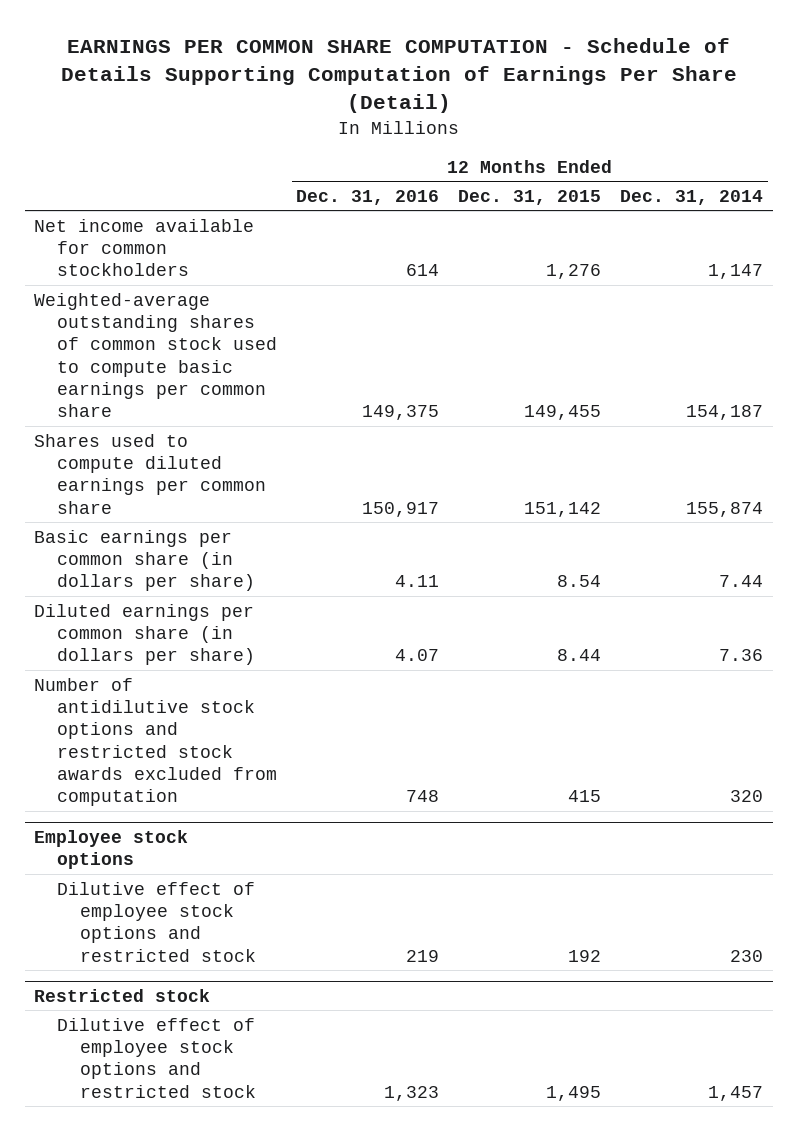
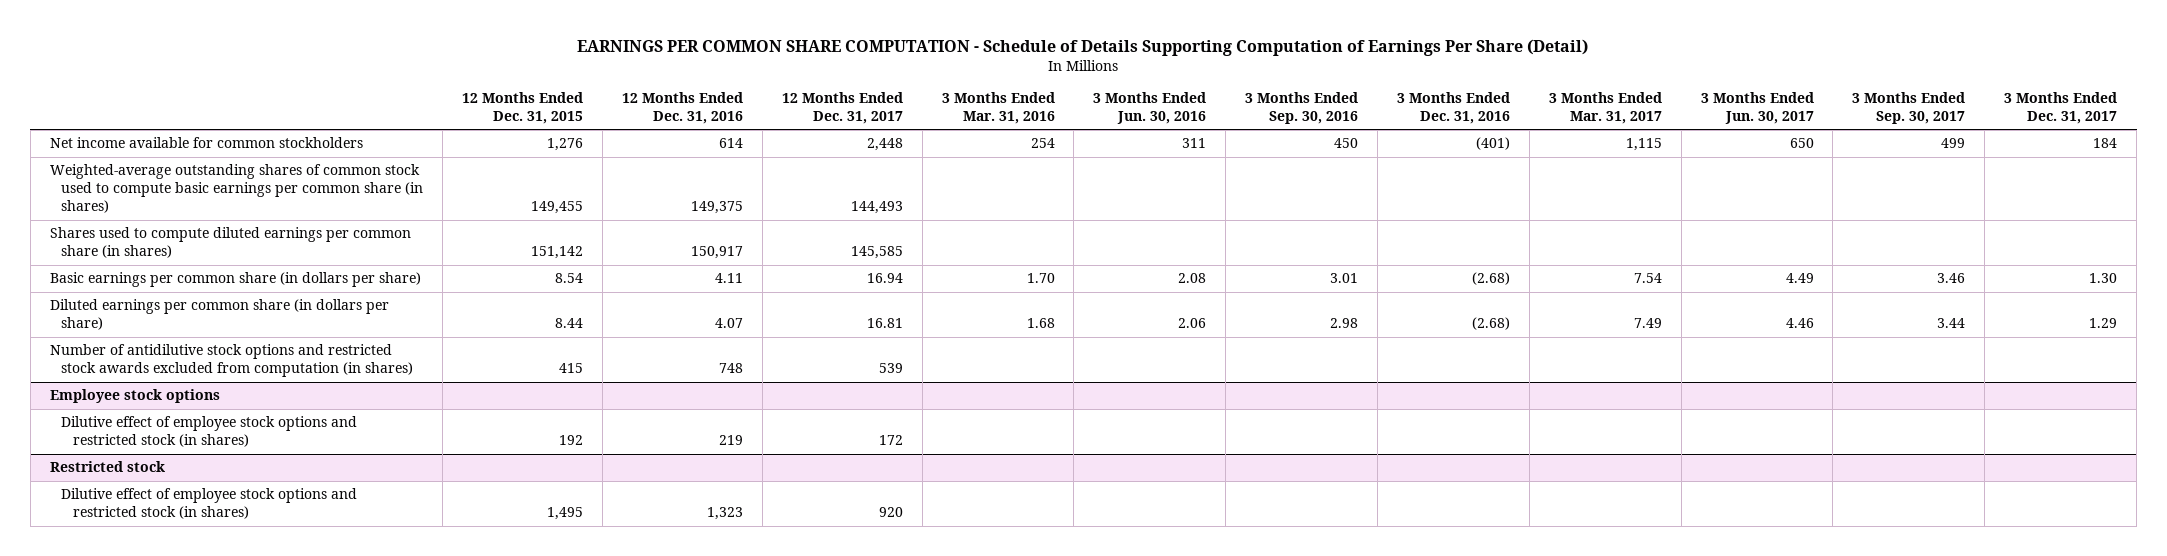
[620,189,764,205] Dec. 31, 2014 -> none
none -> [781,92,903,125] 12 Months Ended Dec. 31, 2017
none -> [941,92,1055,125] 3 Months Ended Mar. 31, 2016
none -> [1093,92,1207,125] 3 Months Ended Jun. 30, 2016
none -> [1245,92,1359,125] 3 Months Ended Sep. 30, 2016
none -> [1396,92,1510,125] 3 Months Ended Dec. 31, 2016
none -> [1548,92,1662,125] 3 Months Ended Mar. 31, 2017
none -> [1700,92,1814,125] 3 Months Ended Jun. 30, 2017
none -> [1852,92,1966,125] 3 Months Ended Sep. 30, 2017
none -> [2004,92,2118,125] 3 Months Ended Dec. 31, 2017
[34,292,278,418] Weighted-average outstanding shares of common stock used to compute basic earnings per common share -> [49,164,424,214] Weighted-average outstanding shares of common stock used to compute basic earnings per common share (in shares)
[34,433,267,514] Shares used to compute diluted earnings per common share -> [49,227,411,259] Shares used to compute diluted earnings per common share (in shares)
[34,677,278,807] Number of antidilutive stock options and restricted stock awards excluded from computation -> [49,344,414,378] Number of antidilutive stock options and restricted stock awards excluded from computation (in shares)
[57,881,257,962] Dilutive effect of employee stock options and restricted stock -> [61,416,358,448] Dilutive effect of employee stock options and restricted stock (in shares)
[57,1017,257,1098] Dilutive effect of employee stock options and restricted stock -> [61,488,358,520] Dilutive effect of employee stock options and restricted stock (in shares)

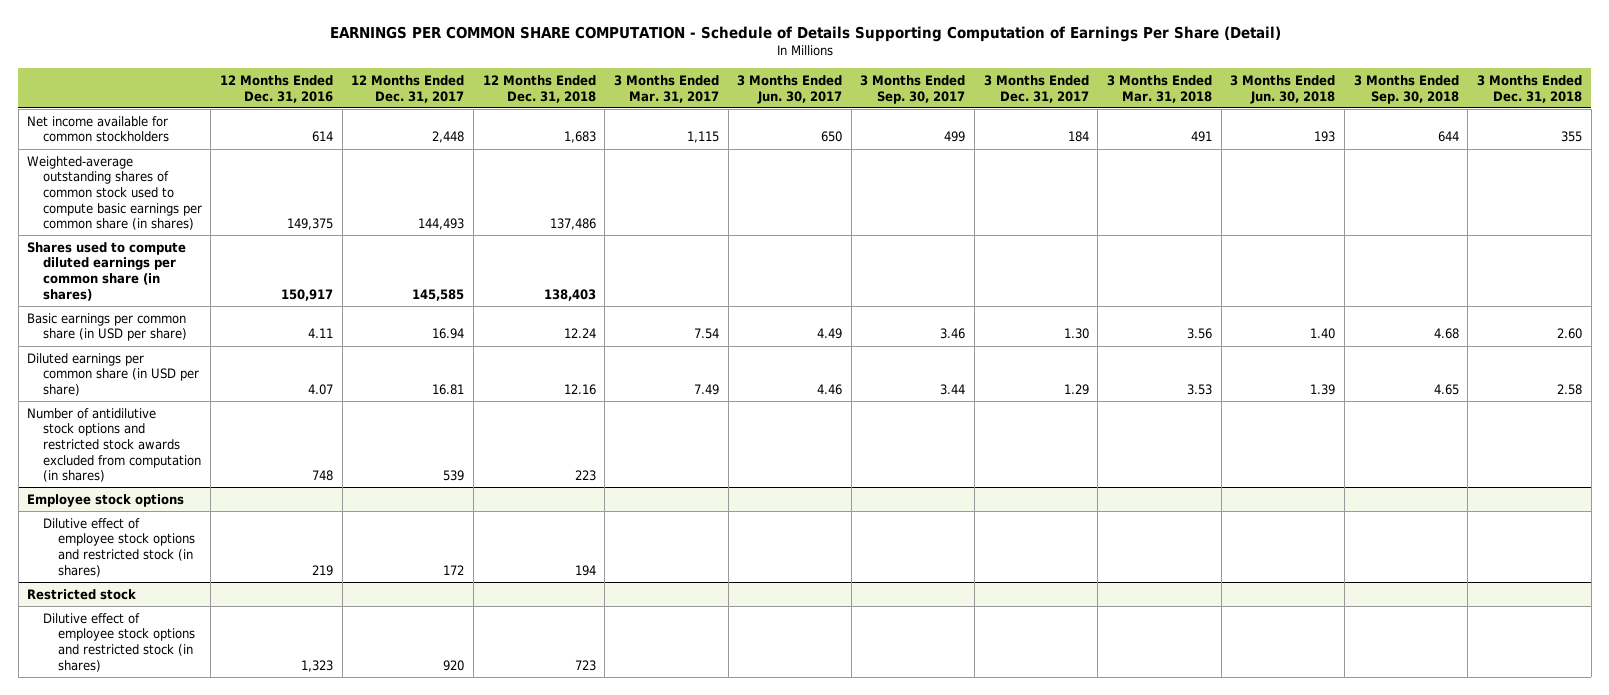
[462,92,584,125] 12 Months Ended Dec. 31, 2015 -> none
[941,92,1055,125] 3 Months Ended Mar. 31, 2016 -> none
[1093,92,1207,125] 3 Months Ended Jun. 30, 2016 -> none
[1245,92,1359,125] 3 Months Ended Sep. 30, 2016 -> none
[1396,92,1510,125] 3 Months Ended Dec. 31, 2016 -> none
none -> [482,74,596,103] 12 Months Ended Dec. 31, 2018
none -> [1107,74,1213,103] 3 Months Ended Mar. 31, 2018
none -> [1230,74,1336,104] 3 Months Ended Jun. 30, 2018
none -> [1353,74,1459,104] 3 Months Ended Sep. 30, 2018
none -> [1476,74,1582,103] 3 Months Ended Dec. 31, 2018
[49,272,421,288] Basic earnings per common share (in dollars per share) -> [27,312,187,342] Basic earnings per common share (in USD per share)
[49,299,389,331] Diluted earnings per common share (in dollars per share) -> [27,352,199,396] Diluted earnings per common share (in USD per share)

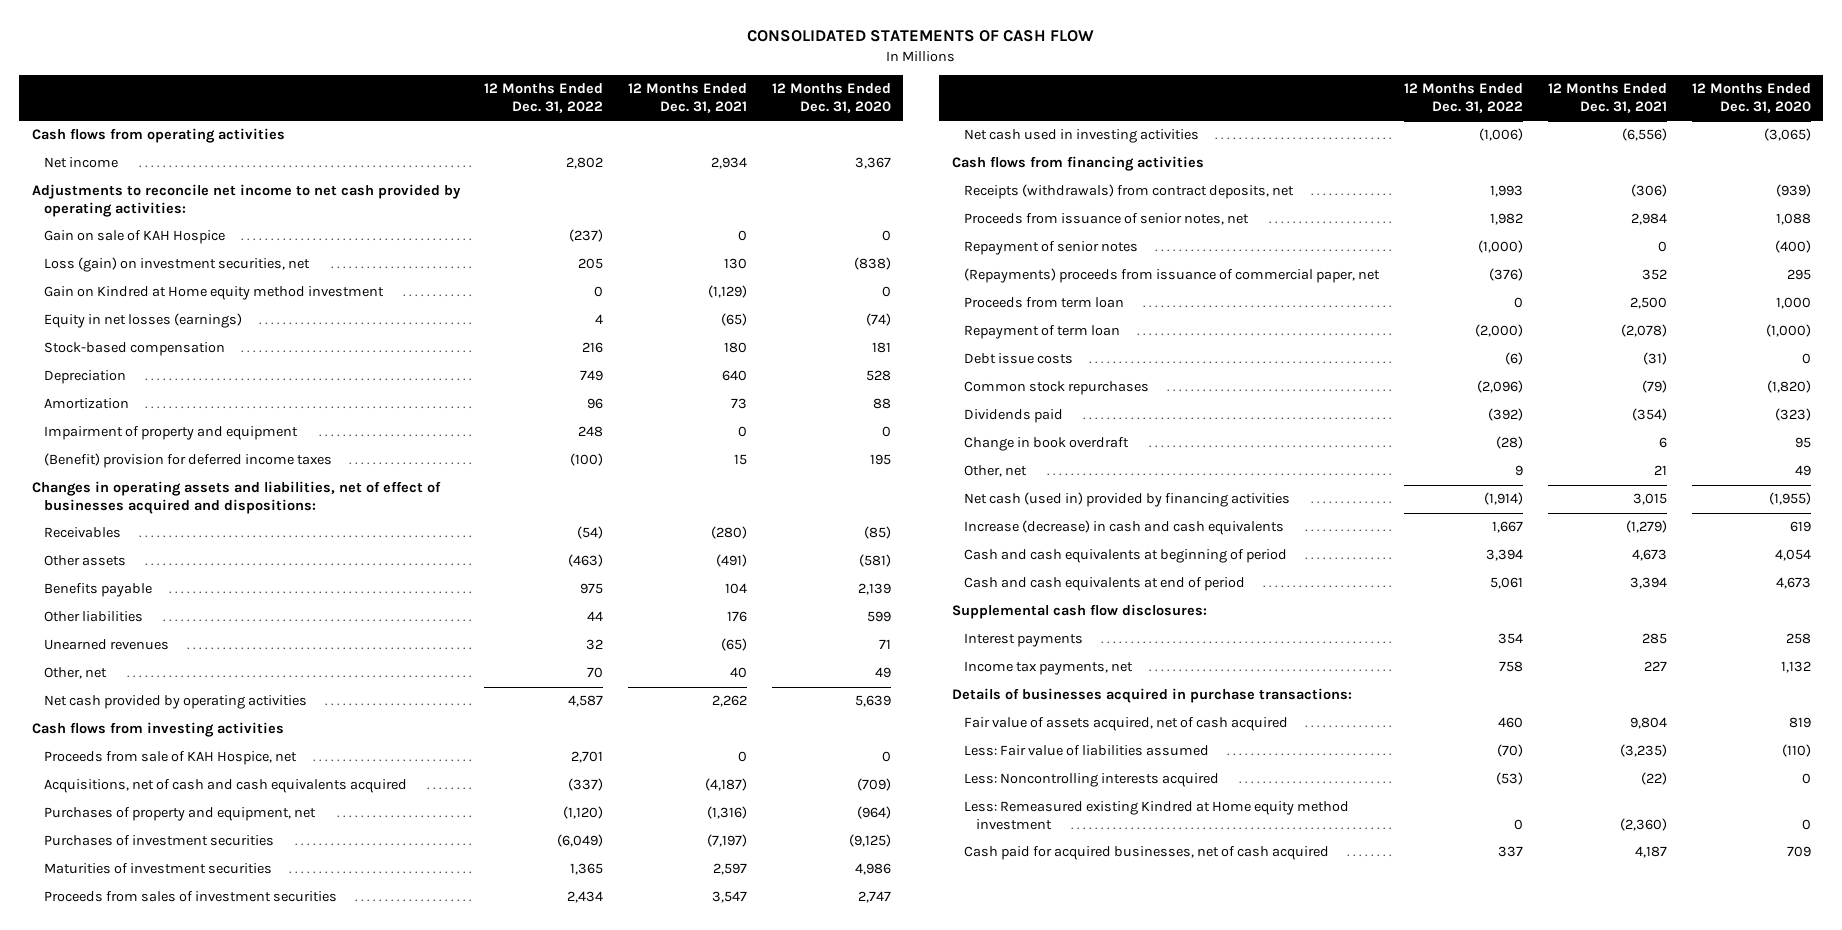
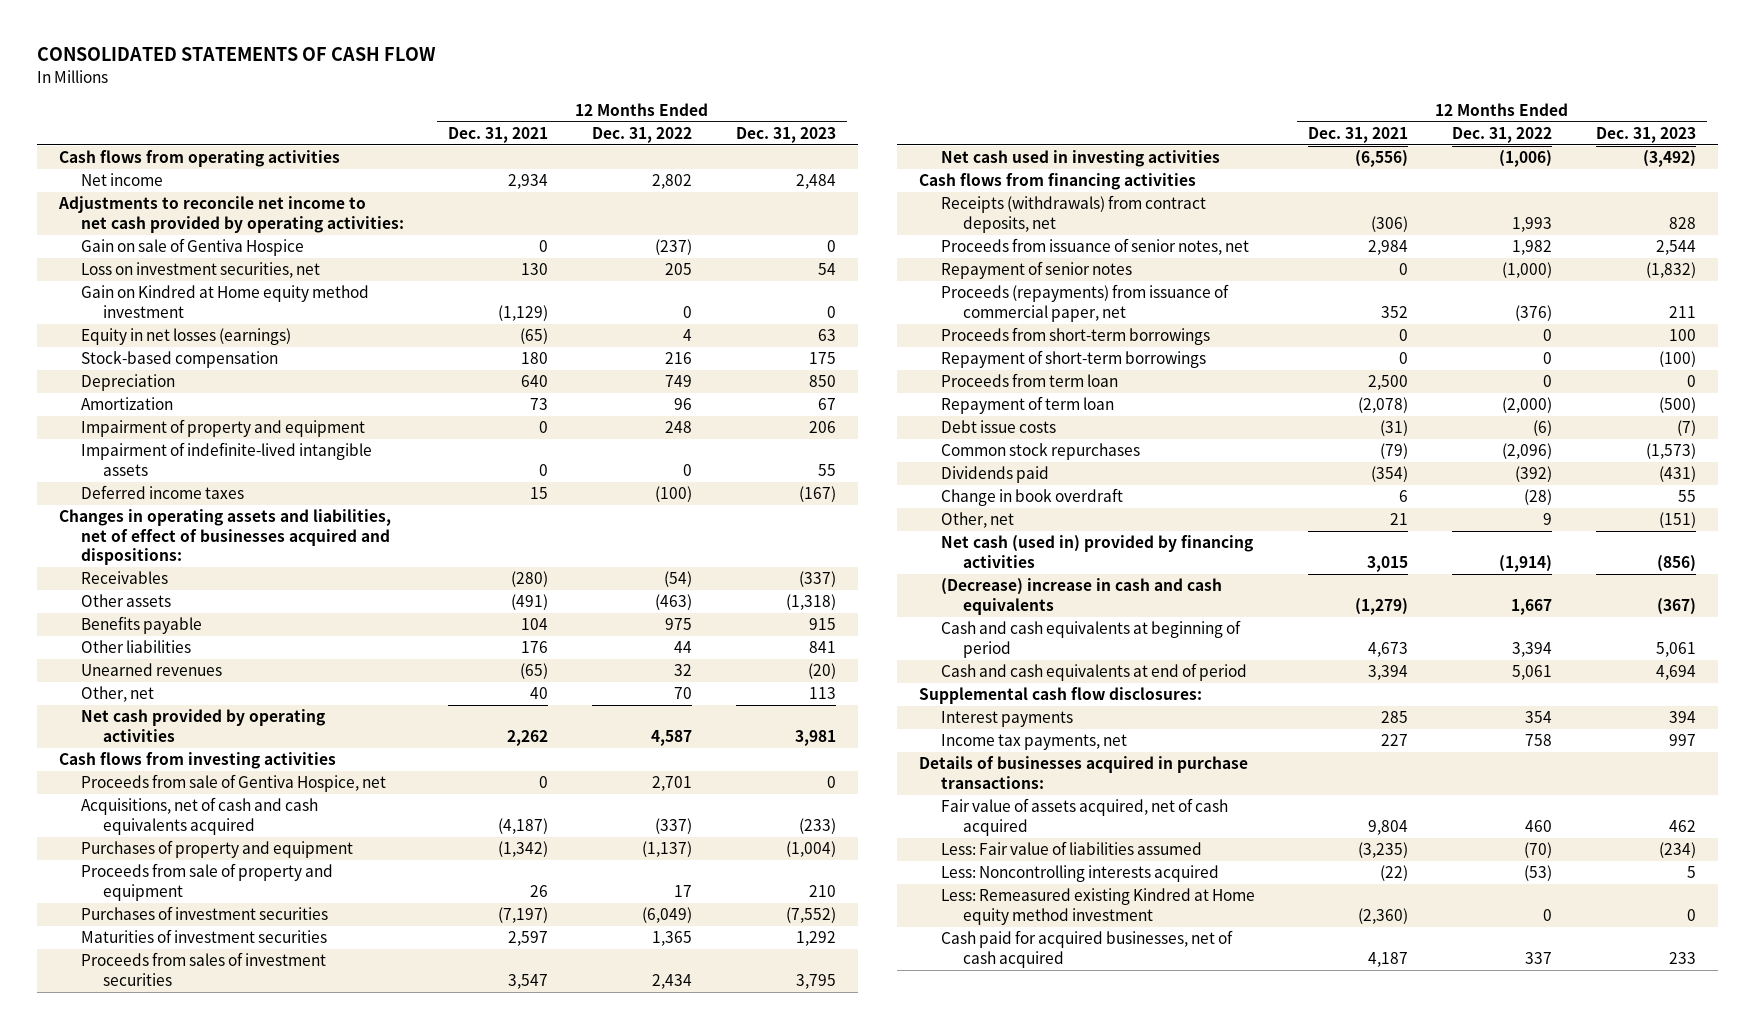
[771,83,891,113] 12 Months Ended Dec. 31, 2020 -> none
none -> [735,126,836,143] Dec. 31, 2023
[43,230,225,245] Gain on sale of KAH Hospice -> [81,238,305,257] Gain on sale of Gentiva Hospice
[43,257,310,273] Loss (gain) on investment securities, net -> [81,262,321,279] Loss on investment securities, net
none -> [81,442,373,476] Impairment of indefinite-lived intangible assets
[43,453,332,469] (Benefit) provision for deferred income taxes -> [81,485,245,500] Deferred income taxes
[43,751,297,766] Proceeds from sale of KAH Hospice, net -> [81,774,387,793] Proceeds from sale of Gentiva Hospice, net
[43,807,316,822] Purchases of property and equipment, net -> [81,840,354,859] Purchases of property and equipment
[563,806,604,820] (1,120) -> [641,841,692,858] (1,137)
[707,806,748,820] (1,316) -> [498,841,549,858] (1,342)
none -> [81,863,334,901] Proceeds from sale of property and equipment
[963,268,1380,284] (Repayments) proceeds from issuance of commercial paper, net -> [940,284,1229,322] Proceeds (repayments) from issuance of commercial paper, net
none -> [940,327,1210,346] Proceeds from short-term borrowings
none -> [940,350,1206,369] Repayment of short-term borrowings
[963,520,1284,536] Increase (decrease) in cash and cash equivalents -> [940,578,1222,615] (Decrease) increase in cash and cash equivalents

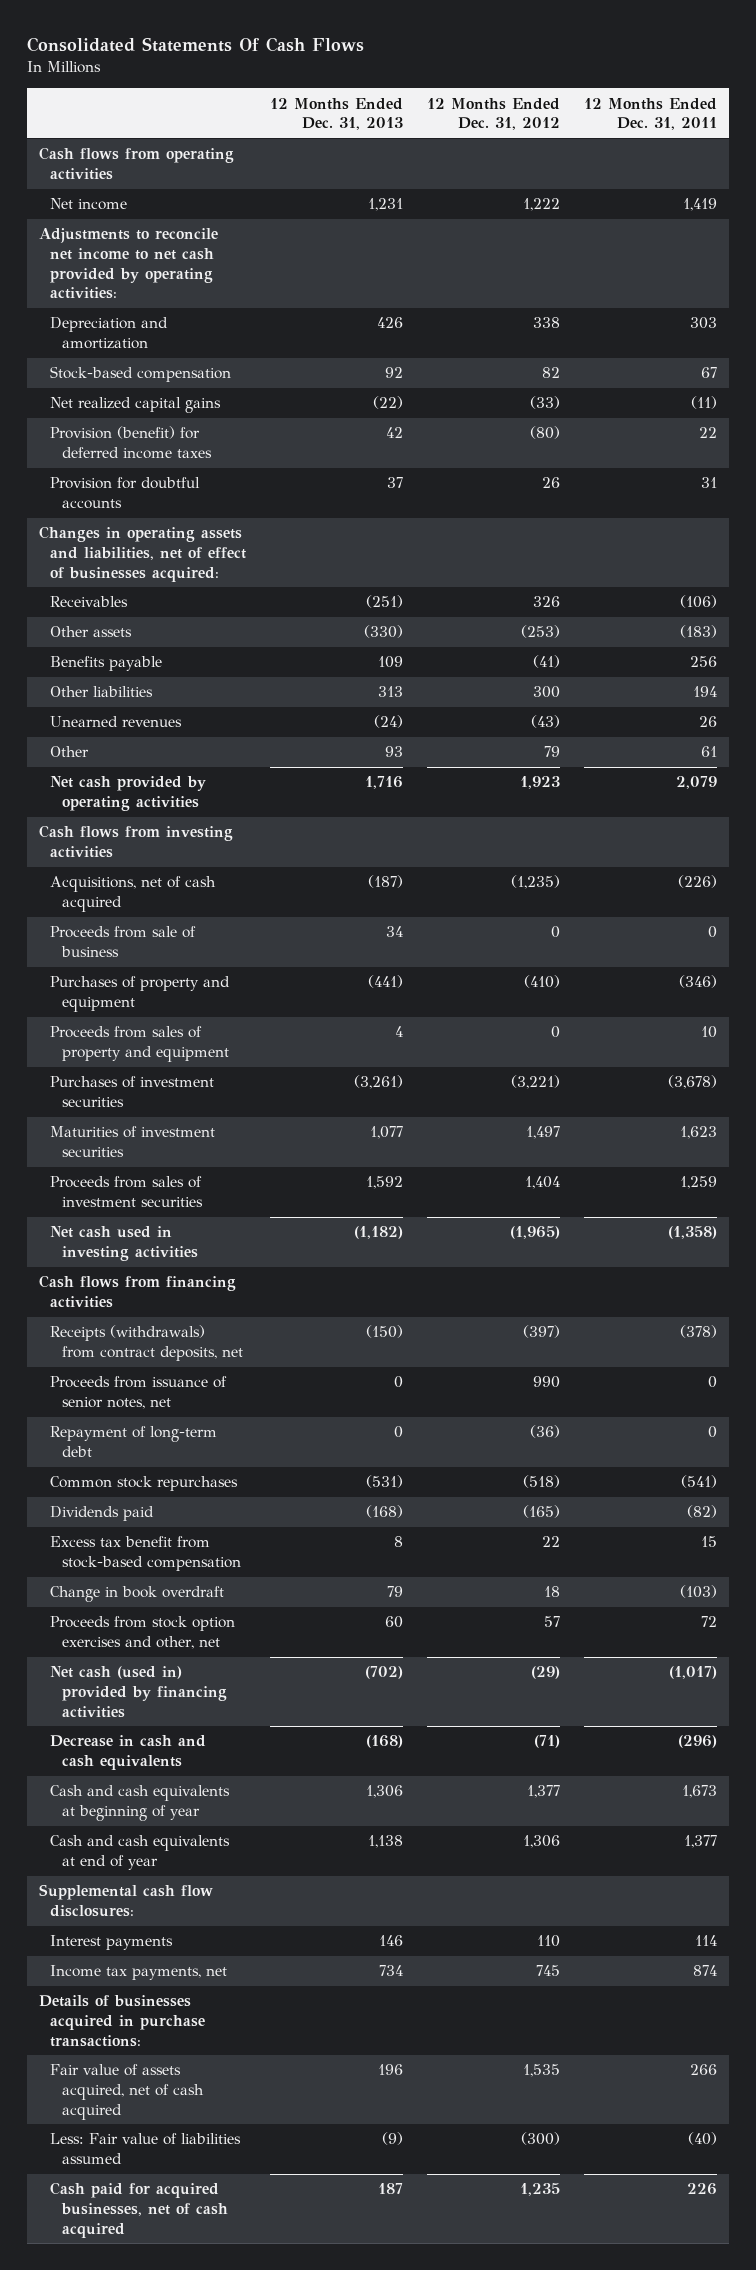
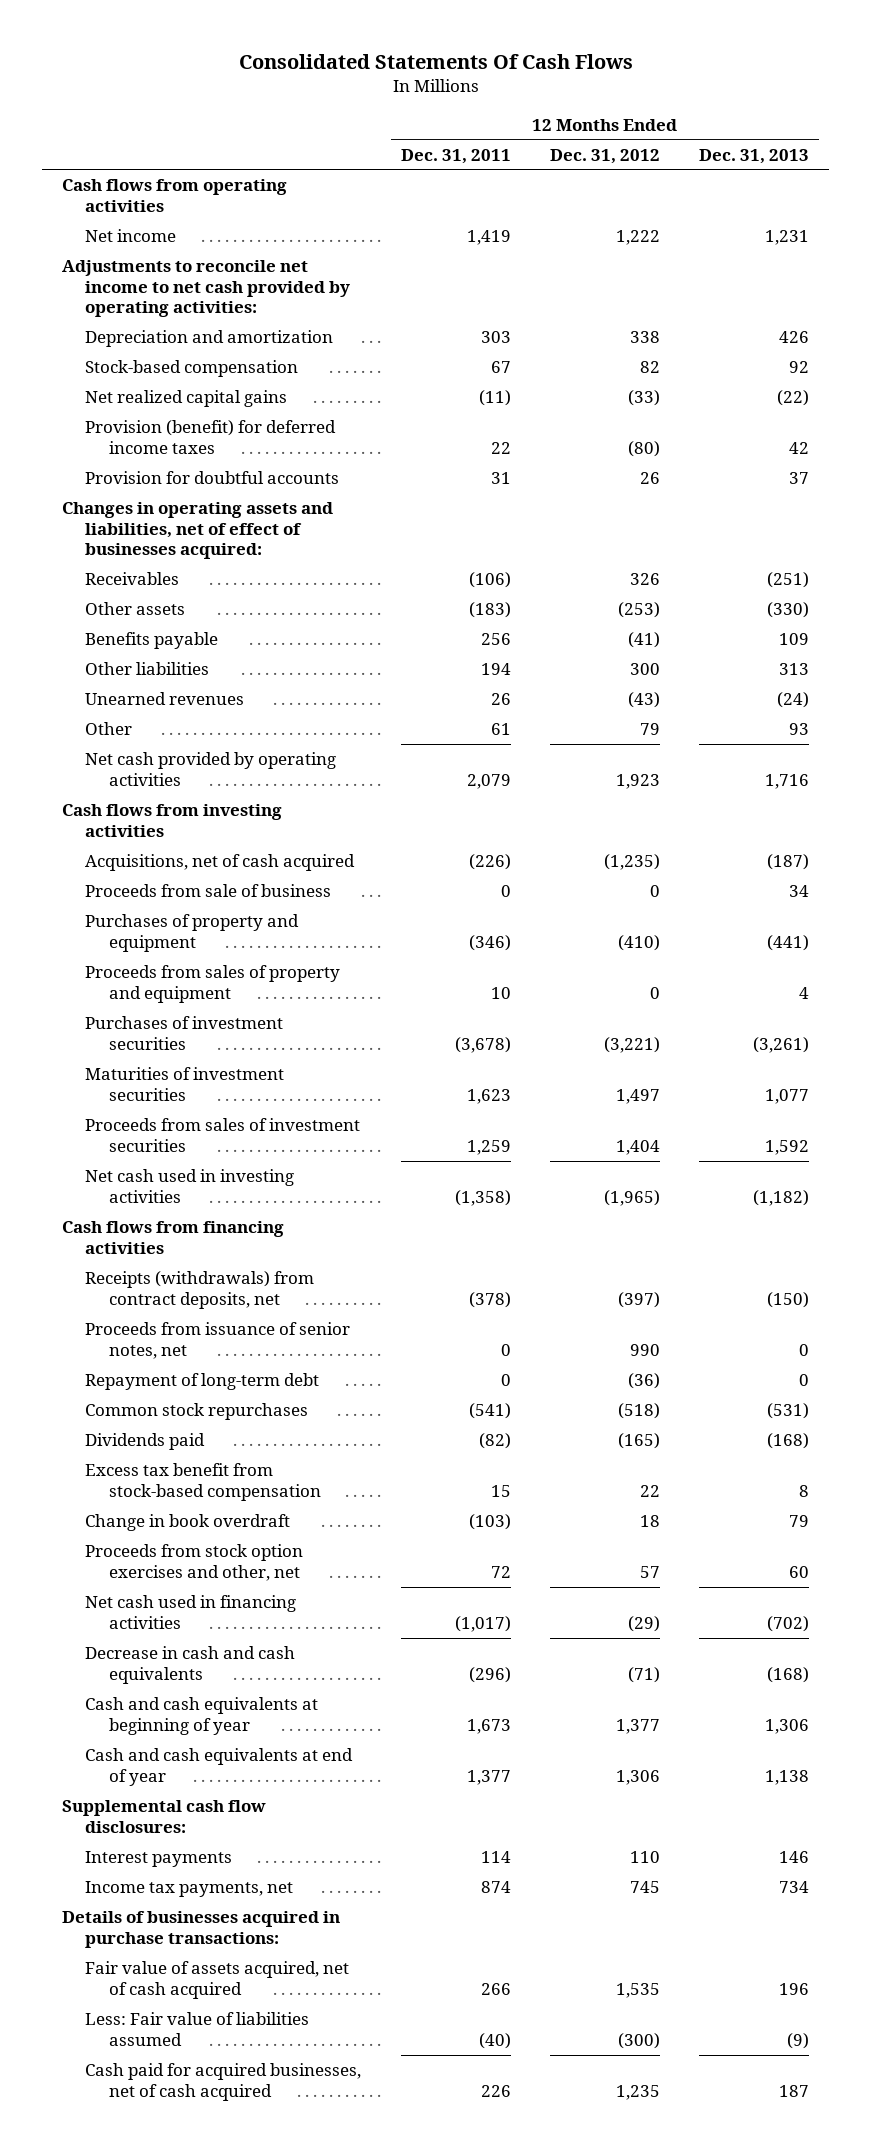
[50,1666,227,1718] Net cash (used in) provided by financing activities -> [85,1595,297,1629] Net cash used in financing activities

